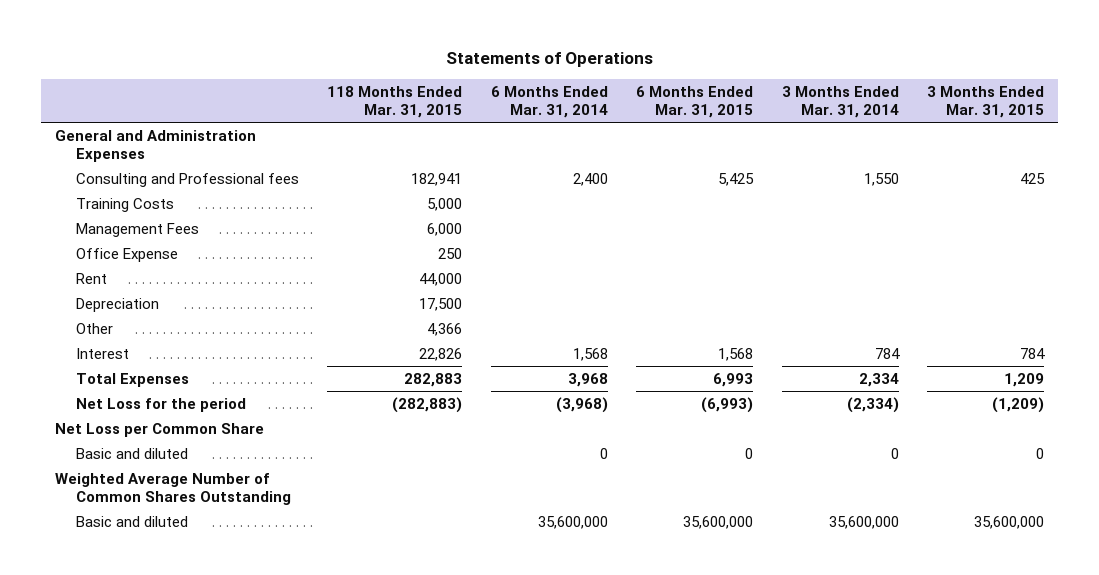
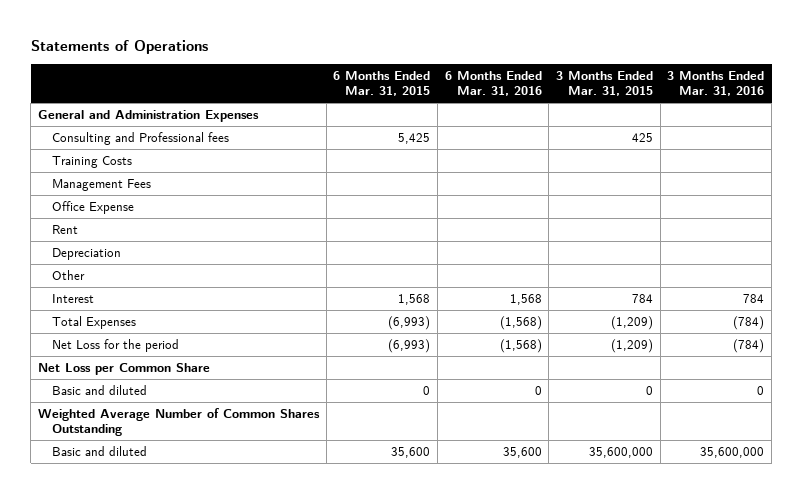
[327,85,463,119] 118 Months Ended Mar. 31, 2015 -> none
[490,85,608,119] 6 Months Ended Mar. 31, 2014 -> none
[781,85,899,119] 3 Months Ended Mar. 31, 2014 -> none
none -> [444,71,542,97] 6 Months Ended Mar. 31, 2016
none -> [667,71,765,97] 3 Months Ended Mar. 31, 2016
[713,372,754,387] 6,993 -> [388,315,431,330] (6,993)
[1003,372,1044,387] 1,209 -> [611,315,654,330] (1,209)
[683,515,754,529] 35,600,000 -> [391,446,431,458] 35,600

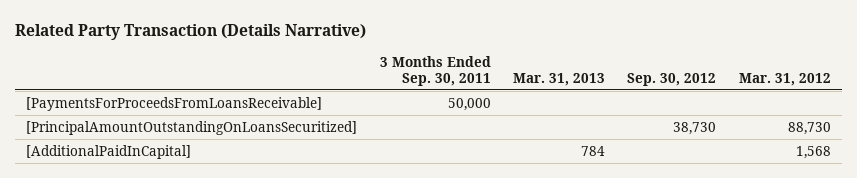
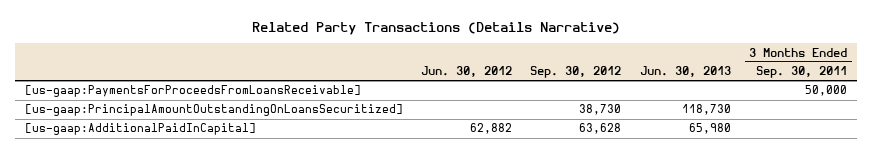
[14,24,366,41] Related Party Transaction (Details Narrative) -> [251,22,620,36] Related Party Transactions (Details Narrative)
[512,72,605,86] Mar. 31, 2013 -> none
[738,72,831,86] Mar. 31, 2012 -> none
none -> [421,66,513,78] Jun. 30, 2012
none -> [639,66,731,78] Jun. 30, 2013
[26,144,192,159] [AdditionalPaidInCapital] -> none
[26,96,323,111] [PaymentsForProceedsFromLoansReceivable] -> [24,85,361,98] [us-gaap:PaymentsForProceedsFromLoansReceivable]
[26,120,358,135] [PrincipalAmountOutstandingOnLoansSecuritized] -> [24,104,403,117] [us-gaap:PrincipalAmountOutstandingOnLoansSecuritized]
none -> [24,123,256,136] [us-gaap:AdditionalPaidInCapital]

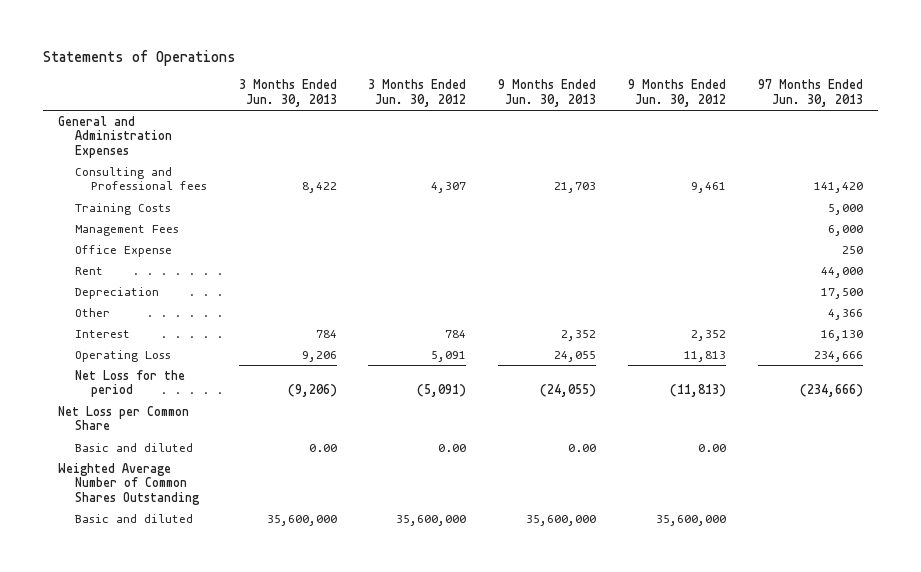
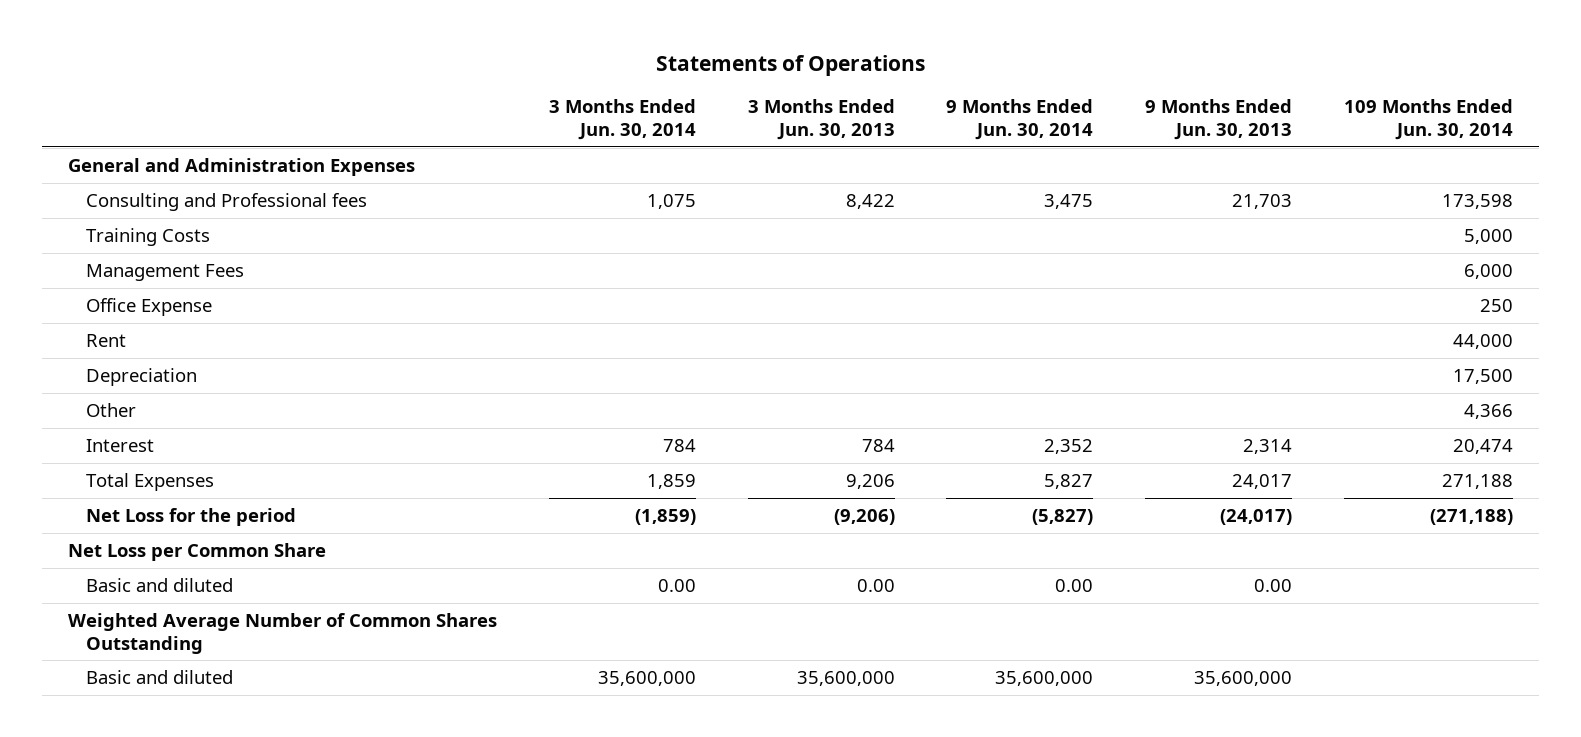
[368,79,467,107] 3 Months Ended Jun. 30, 2012 -> none
[627,79,726,107] 9 Months Ended Jun. 30, 2012 -> none
[757,79,863,107] 97 Months Ended Jun. 30, 2013 -> none
none -> [548,99,696,140] 3 Months Ended Jun. 30, 2014
none -> [946,99,1094,140] 9 Months Ended Jun. 30, 2014
none -> [1343,99,1513,140] 109 Months Ended Jun. 30, 2014
[74,349,171,362] Operating Loss -> none
[561,329,597,341] 2,352 -> [1243,439,1293,455] 2,314
none -> [85,473,214,492] Total Expenses
[540,384,597,398] (24,055) -> [1220,509,1293,526] (24,017)

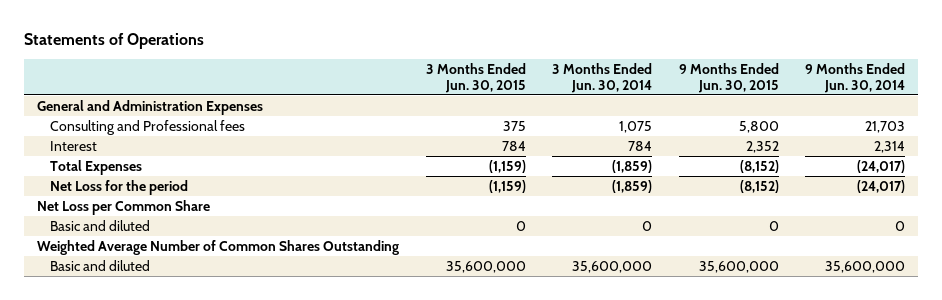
[747,99,895,140] 3 Months Ended Jun. 30, 2013 -> none
[1145,99,1293,140] 9 Months Ended Jun. 30, 2013 -> none
[1343,99,1513,140] 109 Months Ended Jun. 30, 2014 -> none
none -> [425,62,526,93] 3 Months Ended Jun. 30, 2015
none -> [678,62,779,93] 9 Months Ended Jun. 30, 2015
[85,228,210,247] Training Costs -> none
[85,264,244,282] Management Fees -> none
[85,298,212,317] Office Expense -> none
[85,334,126,348] Rent -> none
[85,368,197,387] Depreciation -> none
[85,403,136,418] Other -> none
[1044,194,1094,210] 3,475 -> [864,120,905,133] 21,703
[1044,439,1094,455] 2,352 -> [873,140,905,153] 2,314
[646,474,696,490] 1,859 -> [612,159,653,173] (1,859)
[1044,474,1094,490] 5,827 -> [856,159,905,173] (24,017)
[1032,509,1094,526] (5,827) -> [856,179,905,193] (24,017)
[657,579,696,593] 0.00 -> [642,220,653,231] 0
[1055,579,1094,593] 0.00 -> [894,220,905,231] 0

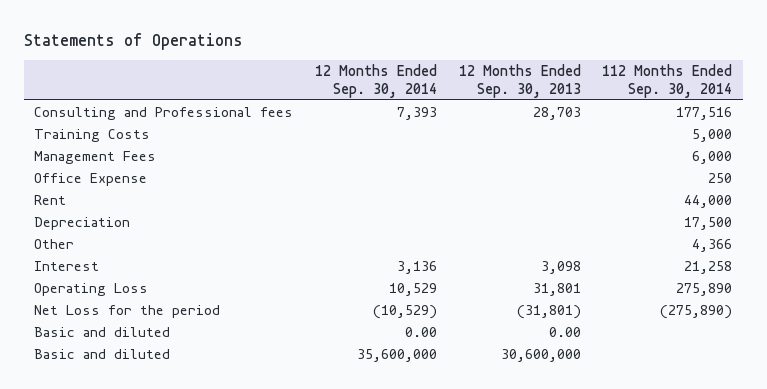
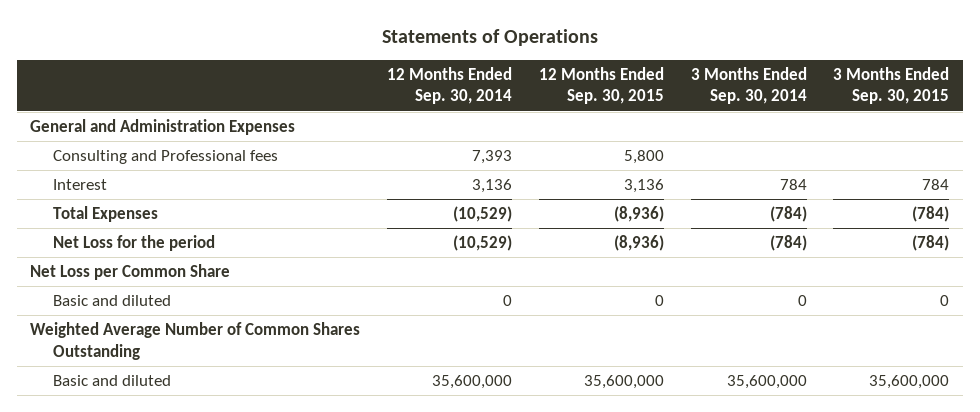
[458,64,581,98] 12 Months Ended Sep. 30, 2013 -> none
[602,64,733,98] 112 Months Ended Sep. 30, 2014 -> none
none -> [538,66,664,105] 12 Months Ended Sep. 30, 2015
none -> [690,66,807,105] 3 Months Ended Sep. 30, 2014
none -> [833,66,950,105] 3 Months Ended Sep. 30, 2015
none -> [30,119,296,136] General and Administration Expenses
[34,128,151,142] Training Costs -> none
[34,150,157,164] Management Fees -> none
[34,172,148,186] Office Expense -> none
[34,194,67,205] Rent -> none
[34,216,131,230] Depreciation -> none
[34,238,75,249] Other -> none
[34,282,149,296] Operating Loss -> none
none -> [53,206,159,223] Total Expenses
none -> [30,264,231,281] Net Loss per Common Share
[405,326,438,337] 0.00 -> [503,295,513,307] 0
none -> [30,322,361,360] Weighted Average Number of Common Shares Outstanding

